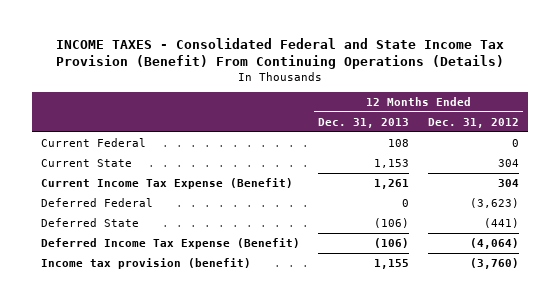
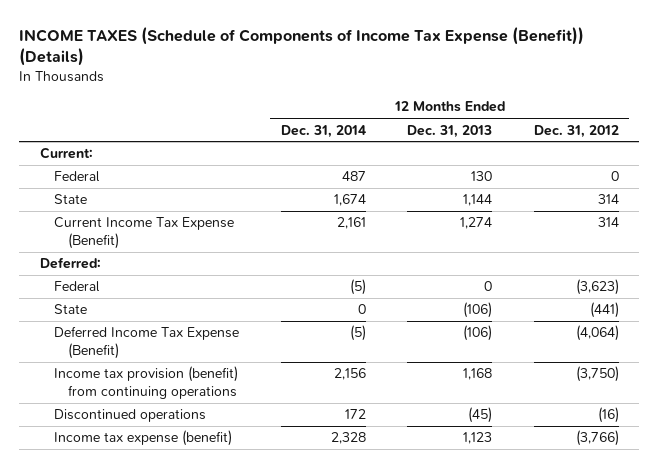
[55,37,504,69] INCOME TAXES - Consolidated Federal and State Income Tax Provision (Benefit) From Continuing Operations (Details) -> [18,26,584,67] INCOME TAXES (Schedule of Components of Income Tax Expense (Benefit)) (Details)
none -> [280,124,366,138] Dec. 31, 2014
none -> [39,147,93,160] Current:
[40,137,146,147] Current Federal -> [54,171,101,183] Federal
[388,138,410,147] 108 -> [471,171,493,182] 130
[40,158,132,167] Current State -> [54,194,88,205] State
[374,158,410,168] 1,153 -> [463,194,493,207] 1,144
[497,158,519,167] 304 -> [597,194,619,205] 314
[374,178,410,189] 1,261 -> [460,217,493,230] 1,274
[497,178,519,187] 304 -> [597,217,619,228] 314
none -> [39,257,101,270] Deferred:
[40,197,153,207] Deferred Federal -> [54,281,101,293] Federal
[40,217,139,227] Deferred State -> [54,304,88,315] State
[40,257,251,269] Income tax provision (benefit) -> [54,366,239,400] Income tax provision (benefit) from continuing operations
[374,258,410,269] 1,155 -> [463,368,493,381] 1,168
[469,257,519,269] (3,760) -> [575,366,619,383] (3,750)
none -> [54,409,207,423] Discontinued operations
none -> [54,430,233,447] Income tax expense (benefit)

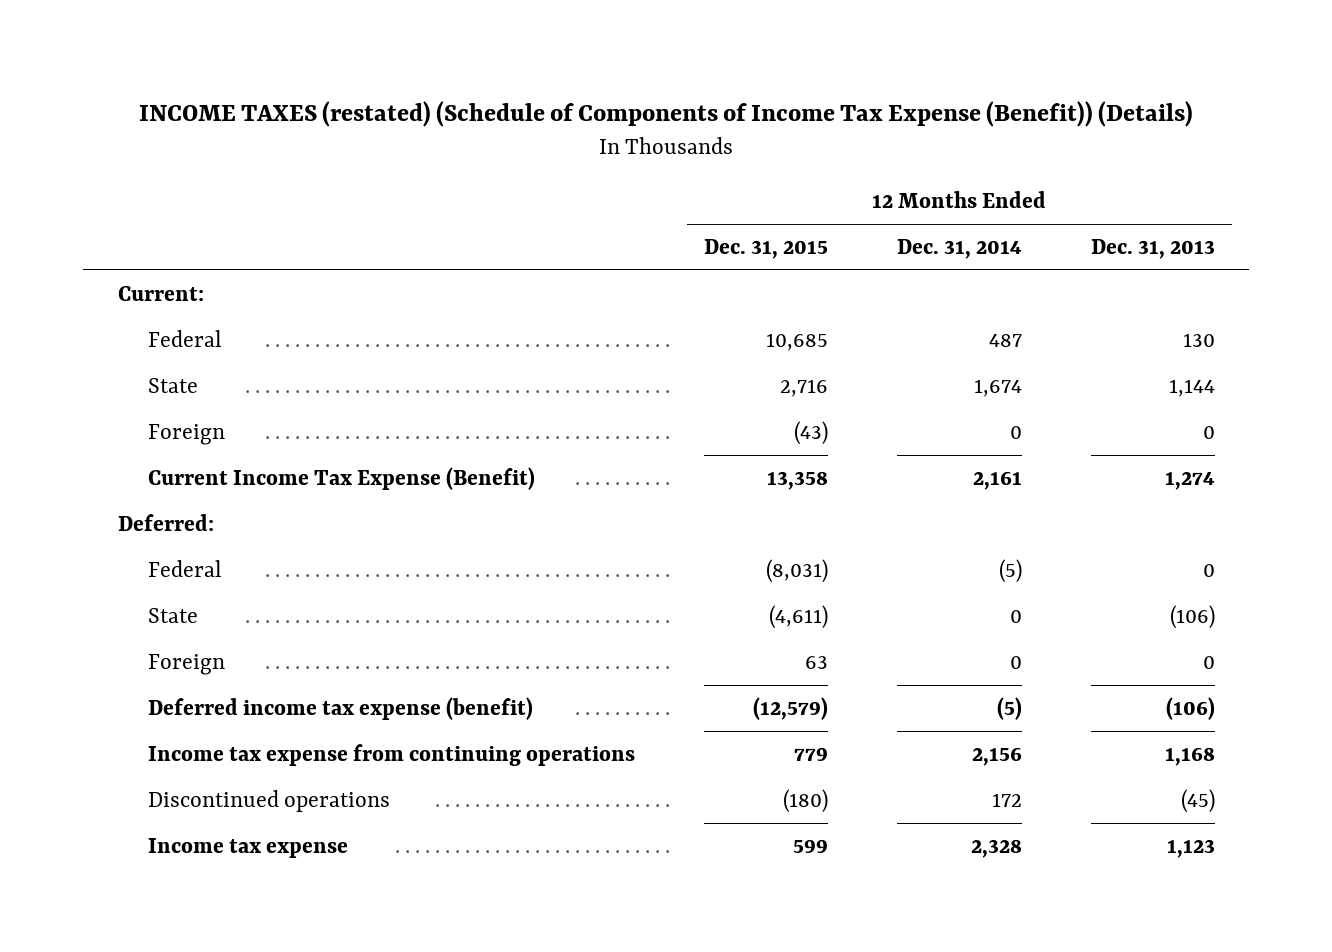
[18,26,584,67] INCOME TAXES (Schedule of Components of Income Tax Expense (Benefit)) (Details) -> [139,101,1194,128] INCOME TAXES (restated) (Schedule of Components of Income Tax Expense (Benefit)) (Details)
[533,124,619,138] Dec. 31, 2012 -> none
none -> [704,239,829,260] Dec. 31, 2015
none -> [148,423,226,445] Foreign
none -> [148,653,226,675] Foreign
[54,326,240,360] Deferred Income Tax Expense (Benefit) -> [148,696,534,720] Deferred income tax expense (benefit)
[54,366,239,400] Income tax provision (benefit) from continuing operations -> [148,743,636,766] Income tax expense from continuing operations
[54,430,233,447] Income tax expense (benefit) -> [148,837,349,858] Income tax expense

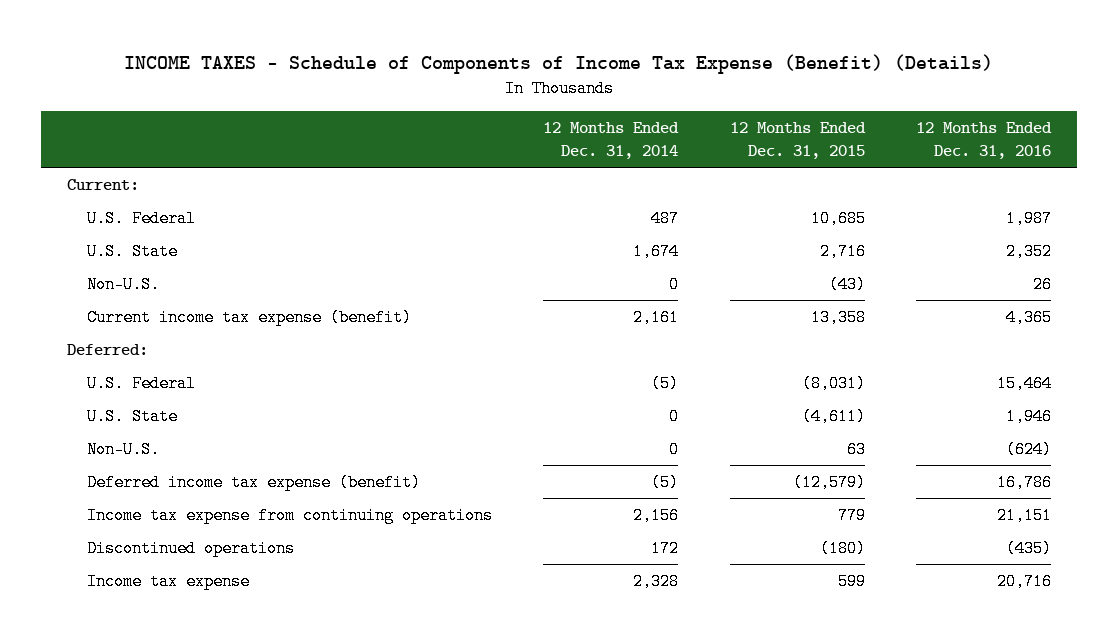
[139,101,1194,128] INCOME TAXES (restated) (Schedule of Components of Income Tax Expense (Benefit)) (Details) -> [124,54,994,75] INCOME TAXES - Schedule of Components of Income Tax Expense (Benefit) (Details)
[1090,239,1215,260] Dec. 31, 2013 -> none
none -> [916,122,1053,160] 12 Months Ended Dec. 31, 2016
[148,329,223,347] Federal -> [87,209,197,227] U.S. Federal
[148,377,199,393] State -> [87,242,179,260] U.S. State
[148,423,226,445] Foreign -> [87,275,161,293] Non-U.S.
[148,466,536,490] Current Income Tax Expense (Benefit) -> [87,308,413,326] Current income tax expense (benefit)
[148,559,223,577] Federal -> [87,374,197,392] U.S. Federal
[148,607,199,623] State -> [87,407,179,425] U.S. State
[148,653,226,675] Foreign -> [87,440,161,458] Non-U.S.

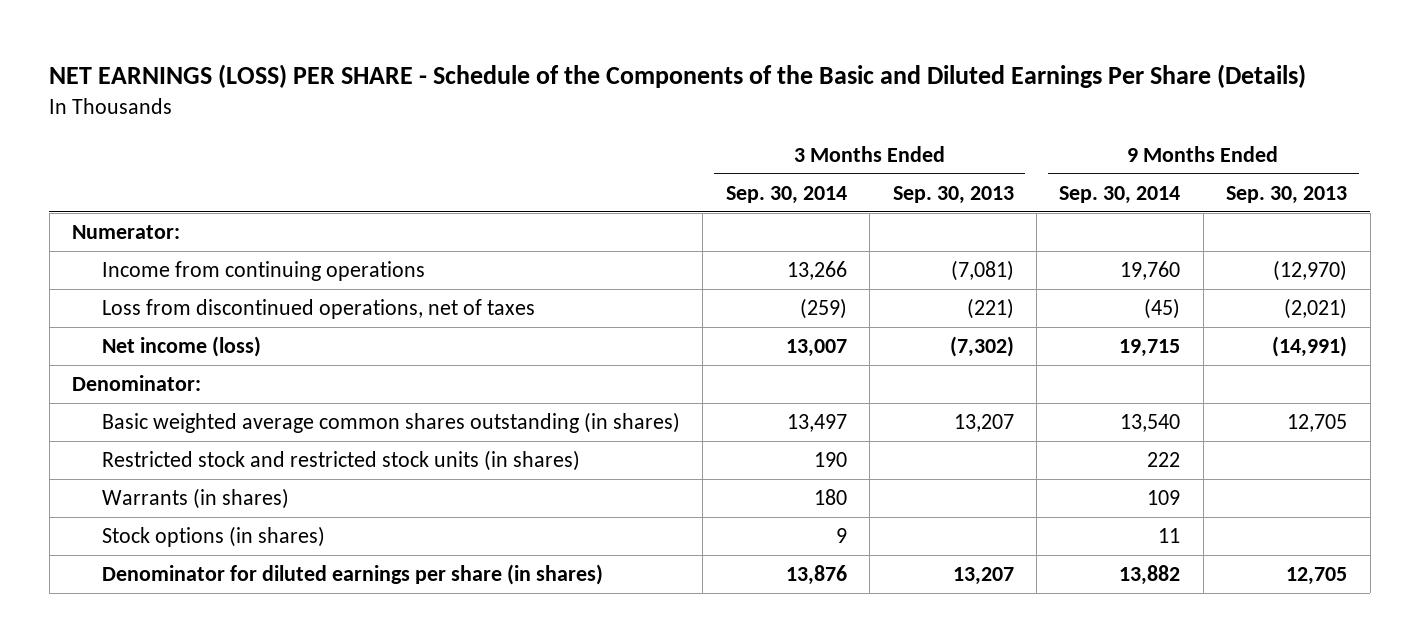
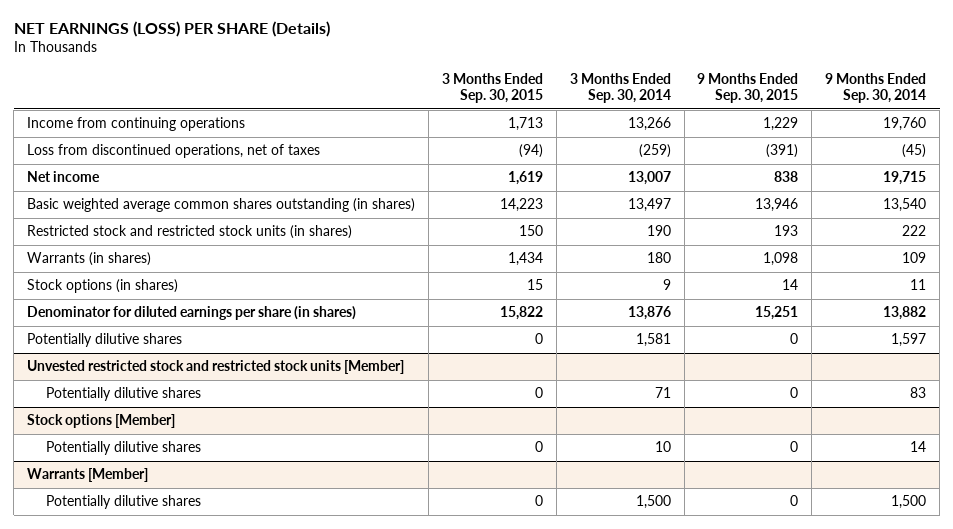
[49,63,1307,88] NET EARNINGS (LOSS) PER SHARE - Schedule of the Components of the Basic and Diluted Earnings Per Share (Details) -> [13,21,330,38] NET EARNINGS (LOSS) PER SHARE (Details)
[892,186,1014,205] Sep. 30, 2013 -> none
[1226,186,1348,205] Sep. 30, 2013 -> none
none -> [441,72,543,104] 3 Months Ended Sep. 30, 2015
none -> [697,72,799,104] 9 Months Ended Sep. 30, 2015
[72,225,181,240] Numerator: -> none
[72,375,202,392] Denominator: -> none
[102,336,262,358] Net income (loss) -> [27,171,101,183] Net income
none -> [27,333,183,348] Potentially dilutive shares
none -> [27,360,405,375] Unvested restricted stock and restricted stock units [Member]
none -> [45,387,201,402] Potentially dilutive shares
none -> [27,414,176,429] Stock options [Member]
none -> [45,441,201,456] Potentially dilutive shares
none -> [27,468,149,483] Warrants [Member]
none -> [45,495,201,510] Potentially dilutive shares

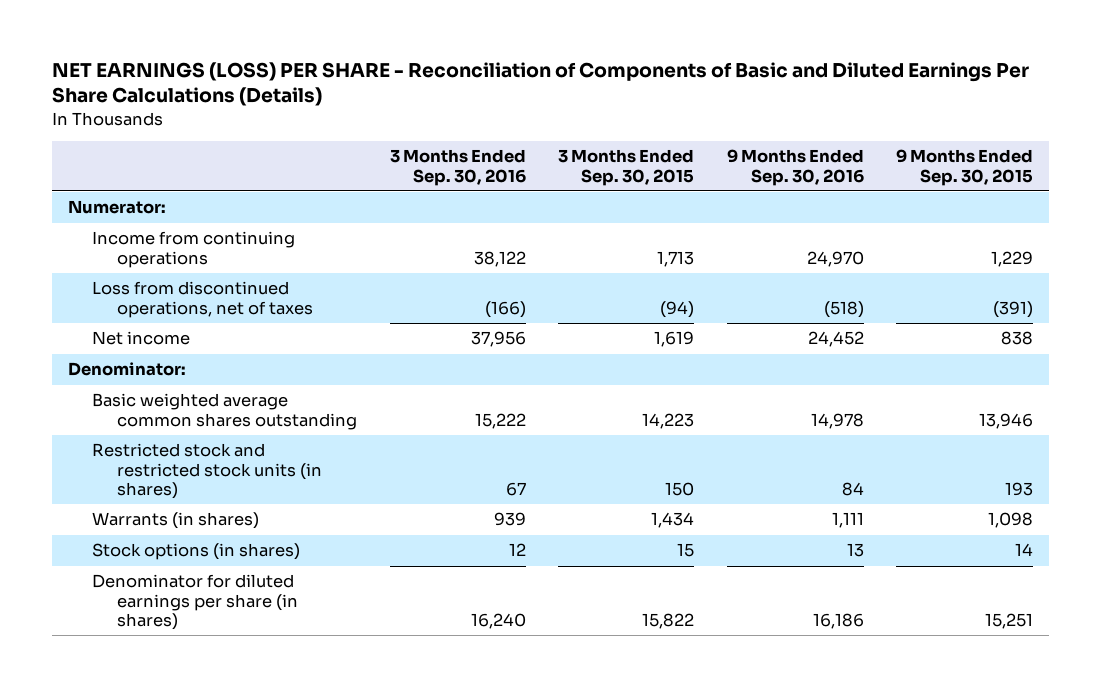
[13,21,330,38] NET EARNINGS (LOSS) PER SHARE (Details) -> [51,61,1029,107] NET EARNINGS (LOSS) PER SHARE - Reconciliation of Components of Basic and Diluted Earnings Per Share Calculations (Details)
[569,72,671,104] 3 Months Ended Sep. 30, 2014 -> none
[825,72,927,104] 9 Months Ended Sep. 30, 2014 -> none
none -> [389,149,526,186] 3 Months Ended Sep. 30, 2016
none -> [726,149,864,186] 9 Months Ended Sep. 30, 2016
none -> [67,200,166,215] Numerator:
none -> [67,362,186,377] Denominator:
[27,198,416,213] Basic weighted average common shares outstanding (in shares) -> [92,393,357,430] Basic weighted average common shares outstanding
[27,333,183,348] Potentially dilutive shares -> none
[27,360,405,375] Unvested restricted stock and restricted stock units [Member] -> none
[45,387,201,402] Potentially dilutive shares -> none
[27,414,176,429] Stock options [Member] -> none
[45,441,201,456] Potentially dilutive shares -> none
[27,468,149,483] Warrants [Member] -> none
[45,495,201,510] Potentially dilutive shares -> none

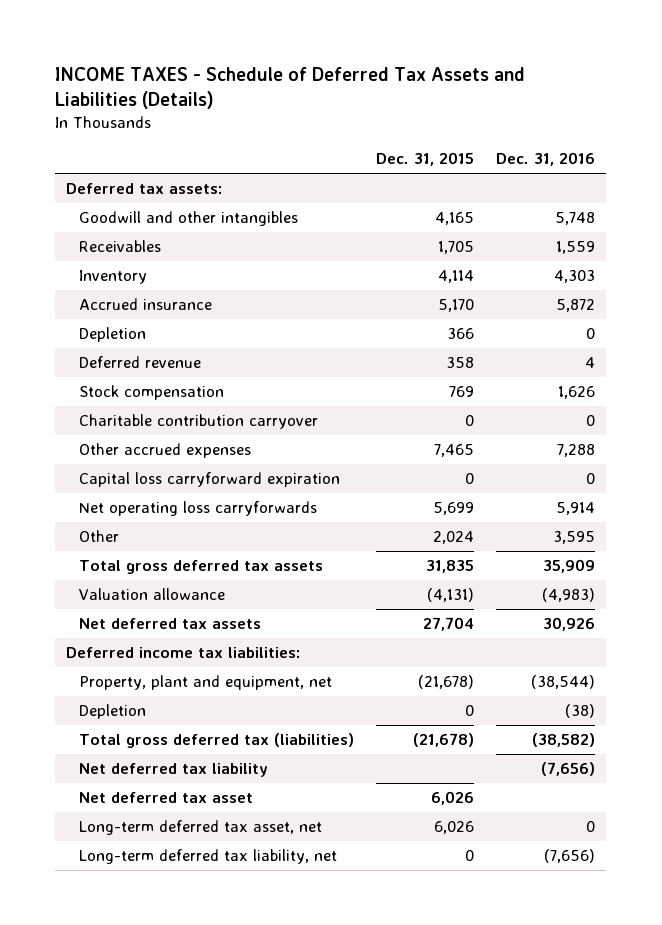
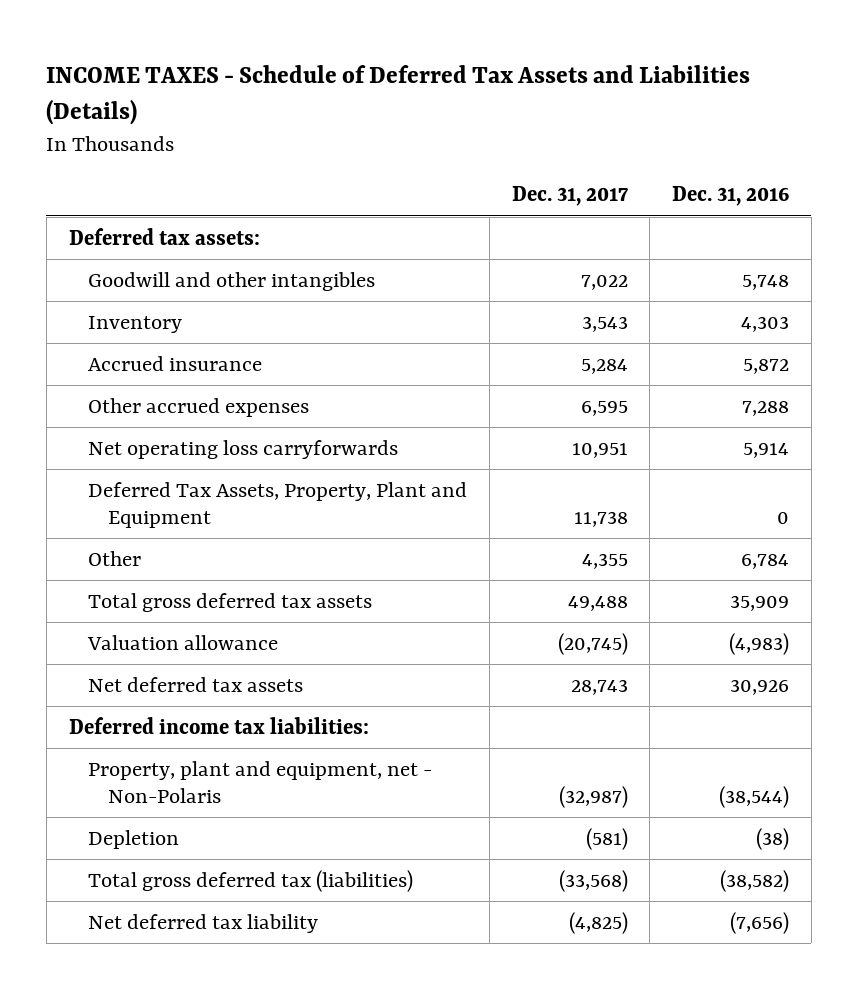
[376,152,475,167] Dec. 31, 2015 -> none
none -> [511,186,628,207] Dec. 31, 2017
[79,239,162,252] Receivables -> none
[79,326,147,342] Depletion -> none
[79,355,202,368] Deferred revenue -> none
[79,384,225,400] Stock compensation -> none
[79,413,319,429] Charitable contribution carryover -> none
[79,471,341,487] Capital loss carryforward expiration -> none
none -> [88,481,468,528] Deferred Tax Assets, Property, Plant and Equipment
[553,530,596,544] 3,595 -> [741,553,790,569] 6,784
[79,674,333,690] Property, plant and equipment, net -> [88,760,433,803] Property, plant and equipment, net - Non-Polaris
[79,791,254,803] Net deferred tax asset -> none
[79,819,323,835] Long-term deferred tax asset, net -> none
[79,848,338,864] Long-term deferred tax liability, net -> none

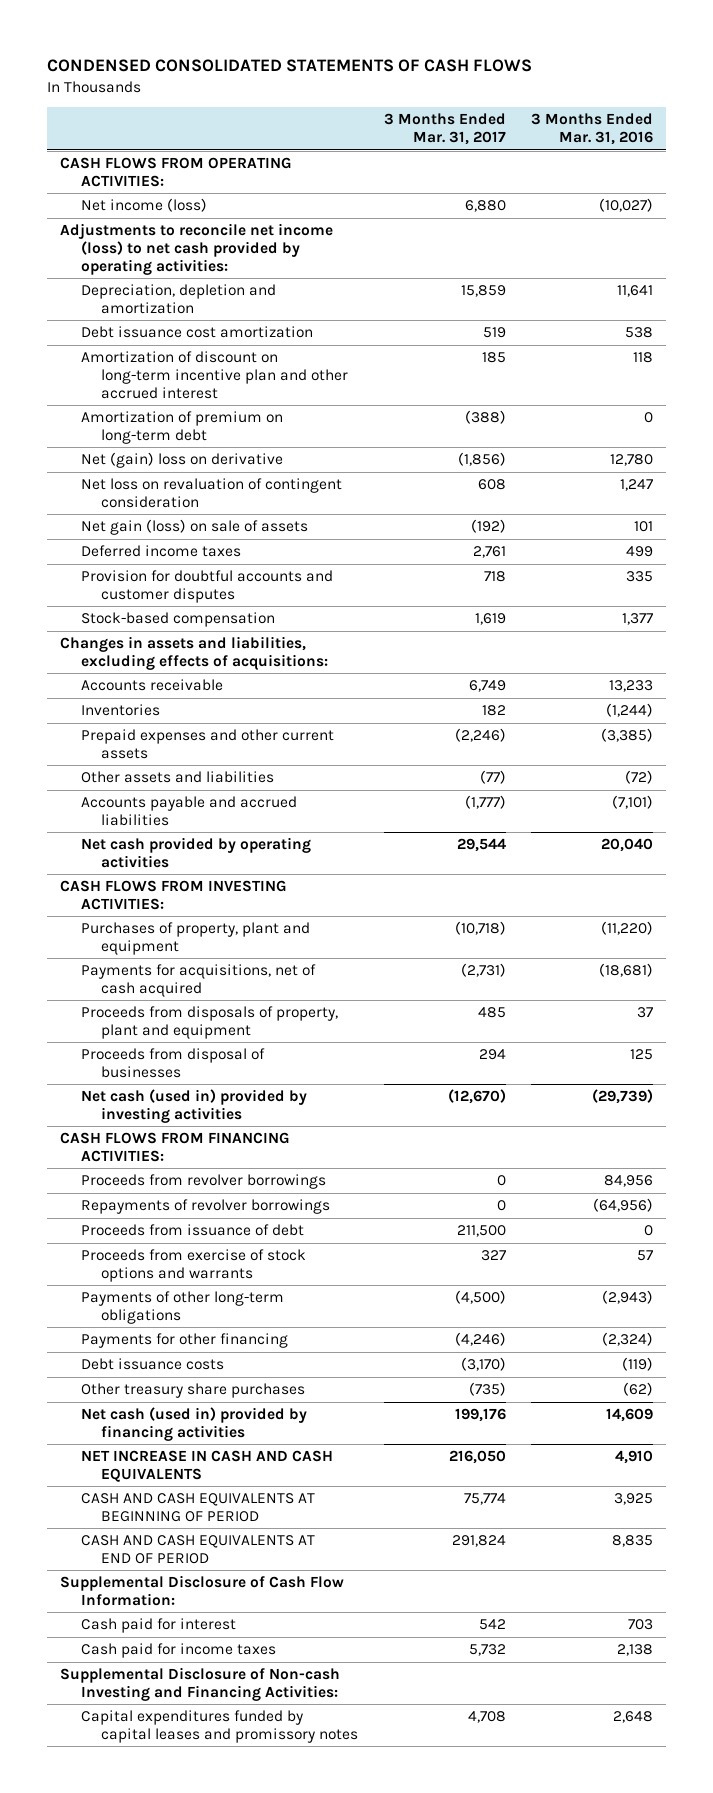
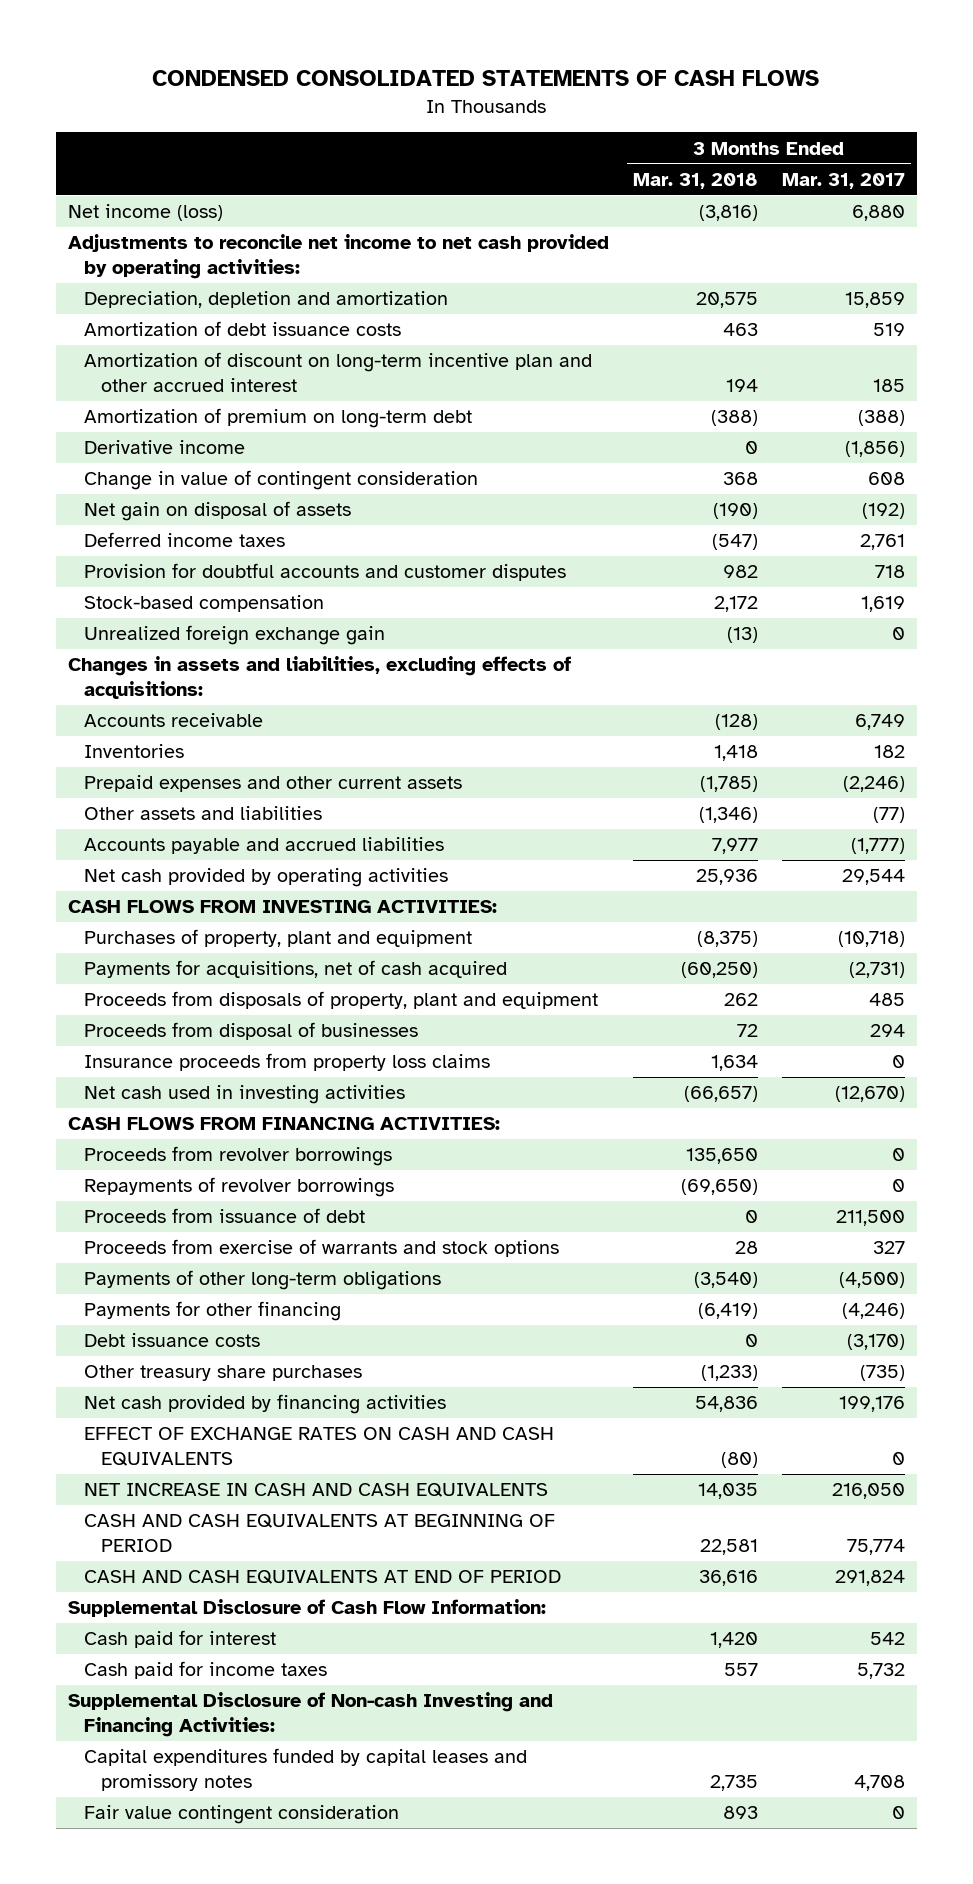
[531,113,654,146] 3 Months Ended Mar. 31, 2016 -> none
none -> [632,172,758,189] Mar. 31, 2018
[59,157,292,188] CASH FLOWS FROM OPERATING ACTIVITIES: -> none
[59,223,333,275] Adjustments to reconcile net income (loss) to net cash provided by operating activities: -> [67,234,609,279] Adjustments to reconcile net income to net cash provided by operating activities:
[80,326,313,339] Debt issuance cost amortization -> [84,321,402,337] Amortization of debt issuance costs
[80,478,342,509] Net loss on revaluation of contingent consideration -> none
[80,452,283,469] Net (gain) loss on derivative -> [84,440,246,455] Derivative income
none -> [84,470,479,491] Change in value of contingent consideration
[80,519,308,536] Net gain (loss) on sale of assets -> [84,501,352,522] Net gain on disposal of assets
none -> [84,625,386,646] Unrealized foreign exchange gain
none -> [84,1053,491,1072] Insurance proceeds from property loss claims
[80,1089,307,1124] Net cash (used in) provided by investing activities -> [84,1085,406,1105] Net cash used in investing activities
[80,1249,306,1283] Proceeds from exercise of stock options and warrants -> [84,1239,560,1258] Proceeds from exercise of warrants and stock options
[80,1407,307,1442] Net cash (used in) provided by financing activities -> [84,1394,447,1415] Net cash provided by financing activities
none -> [84,1427,555,1466] EFFECT OF EXCHANGE RATES ON CASH AND CASH EQUIVALENTS
none -> [84,1805,400,1825] Fair value contingent consideration

